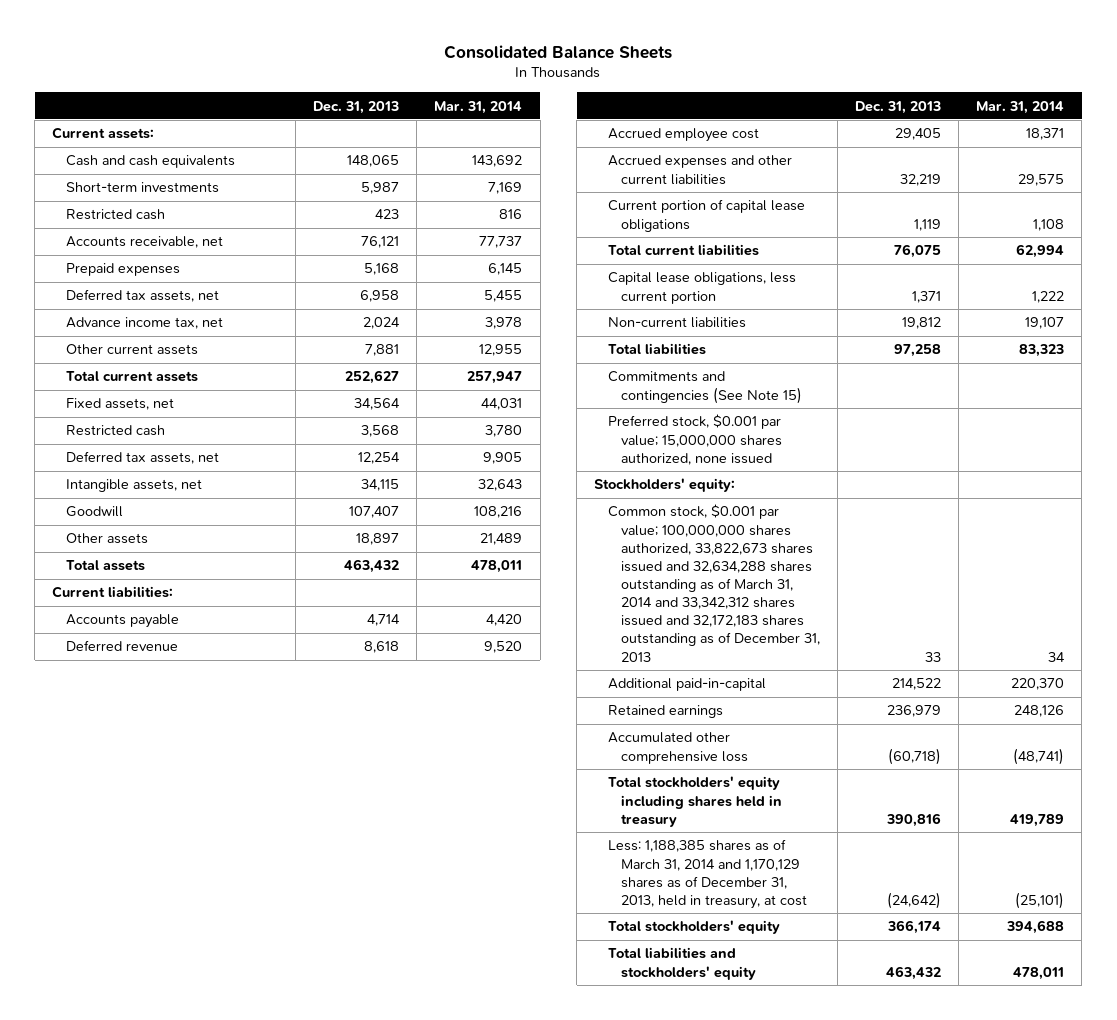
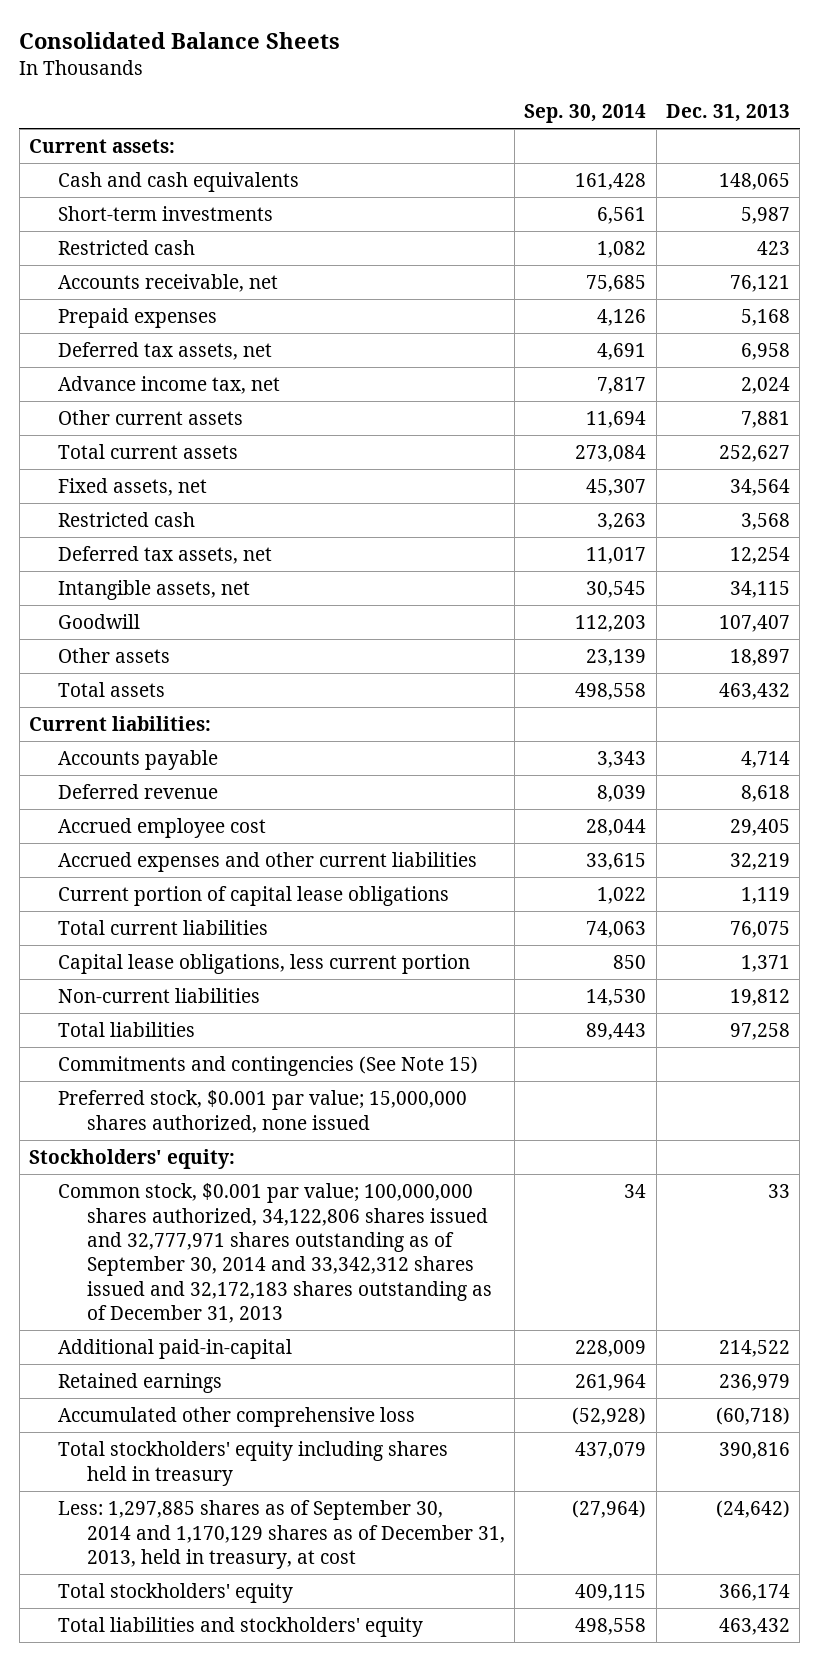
[434,100,523,114] Mar. 31, 2014 -> none
none -> [524,104,647,124] Sep. 30, 2014
[607,504,821,662] Common stock, $0.001 par value; 100,000,000 shares authorized, 33,822,673 shares issued and 32,634,288 shares outstanding as of March 31, 2014 and 33,342,312 shares issued and 32,172,183 shares outstanding as of December 31, 2013 -> [57,1183,492,1324] Common stock, $0.001 par value; 100,000,000 shares authorized, 34,122,806 shares issued and 32,777,971 shares outstanding as of September 30, 2014 and 33,342,312 shares issued and 32,172,183 shares outstanding as of December 31, 2013
[607,839,808,909] Less: 1,188,385 shares as of March 31, 2014 and 1,170,129 shares as of December 31, 2013, held in treasury, at cost -> [57,1500,505,1569] Less: 1,297,885 shares as of September 30, 2014 and 1,170,129 shares as of December 31, 2013, held in treasury, at cost

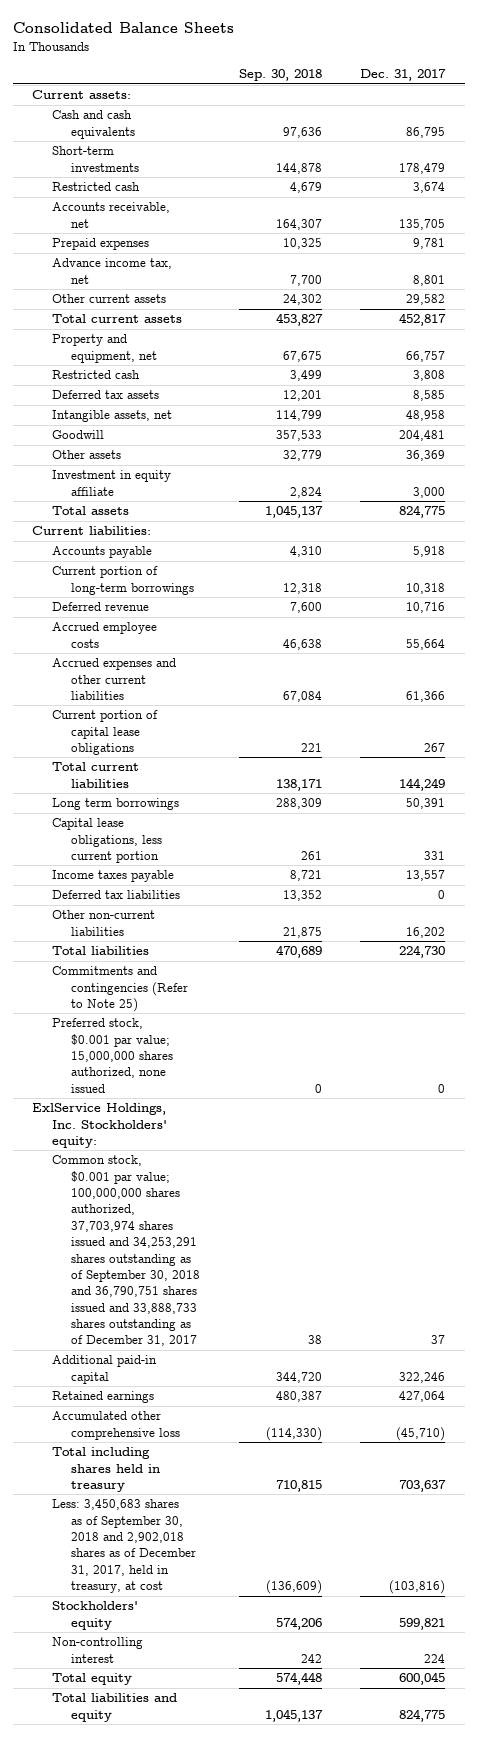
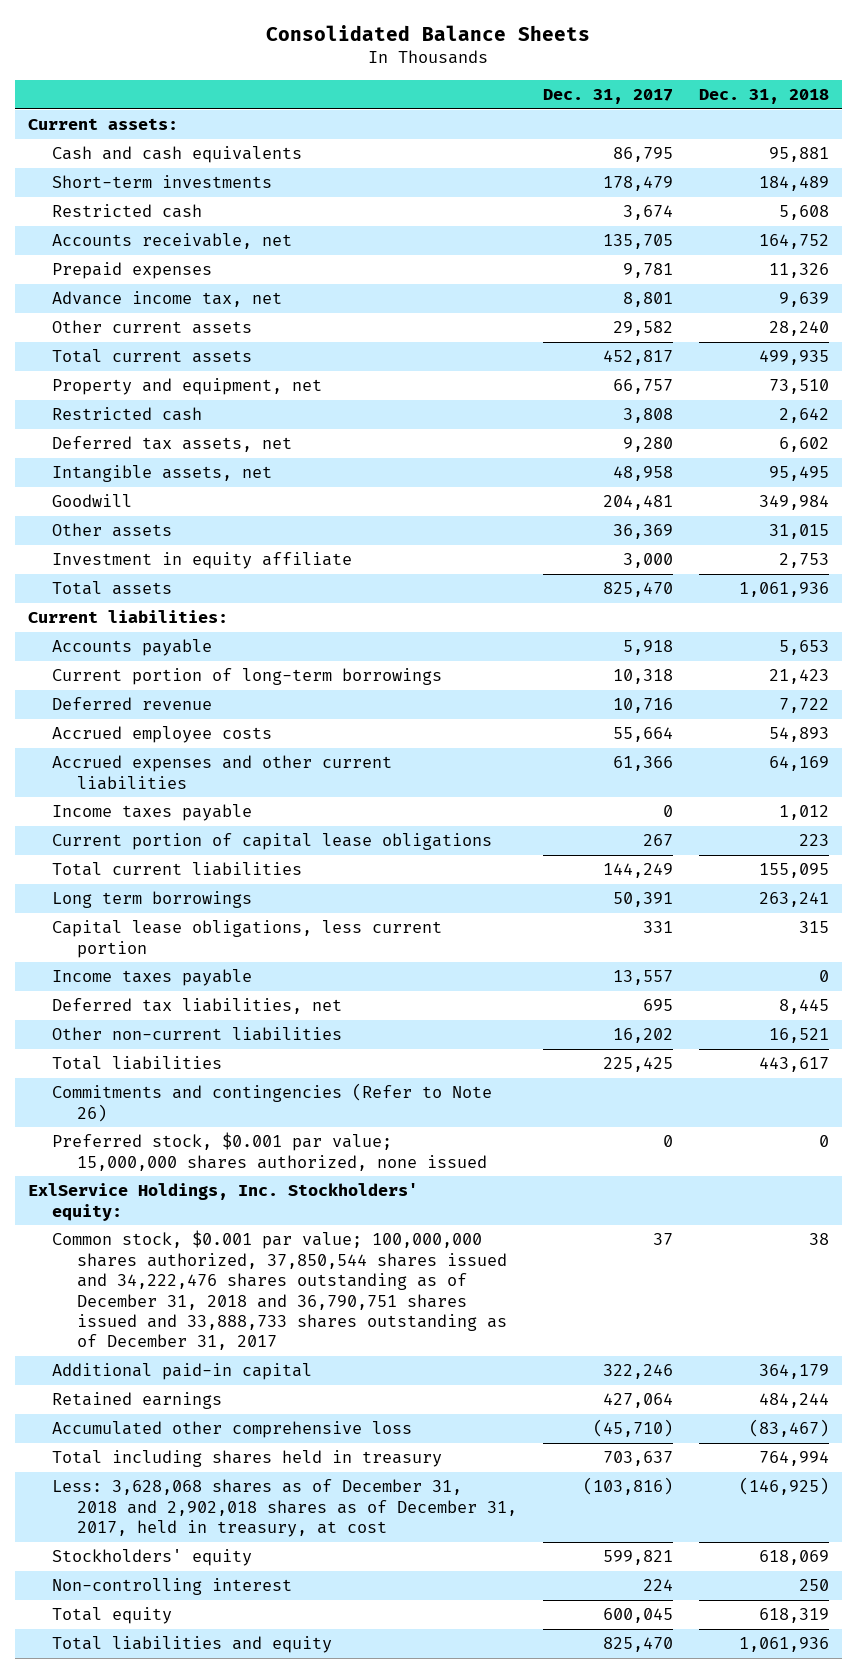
[238,69,322,82] Sep. 30, 2018 -> none
none -> [698,89,829,105] Dec. 31, 2018
[51,390,159,400] Deferred tax assets -> [52,436,293,453] Deferred tax assets, net
[413,390,446,402] 8,585 -> [622,437,673,453] 9,280
[399,505,446,519] 824,775 -> [602,582,673,598] 825,470
none -> [52,804,253,822] Income taxes payable
[51,890,180,900] Deferred tax liabilities -> [52,998,343,1015] Deferred tax liabilities, net
[438,890,446,900] 0 -> [642,999,673,1012] 695
[399,945,446,959] 224,730 -> [602,1057,673,1073] 225,425
[51,966,188,1013] Commitments and contingencies (Refer to Note 25) -> [52,1083,493,1122] Commitments and contingencies (Refer to Note 26)
[51,1155,200,1347] Common stock, $0.001 par value; 100,000,000 shares authorized, 37,703,974 shares issued and 34,253,291 shares outstanding as of September 30, 2018 and 36,790,751 shares issued and 33,888,733 shares outstanding as of December 31, 2017 -> [52,1230,507,1351] Common stock, $0.001 par value; 100,000,000 shares authorized, 37,850,544 shares issued and 34,222,476 shares outstanding as of December 31, 2018 and 36,790,751 shares issued and 33,888,733 shares outstanding as of December 31, 2017
[51,1499,196,1594] Less: 3,450,683 shares as of September 30, 2018 and 2,902,018 shares as of December 31, 2017, held in treasury, at cost -> [52,1479,517,1538] Less: 3,628,068 shares as of December 31, 2018 and 2,902,018 shares as of December 31, 2017, held in treasury, at cost
[399,1708,446,1722] 824,775 -> [602,1637,673,1653] 825,470

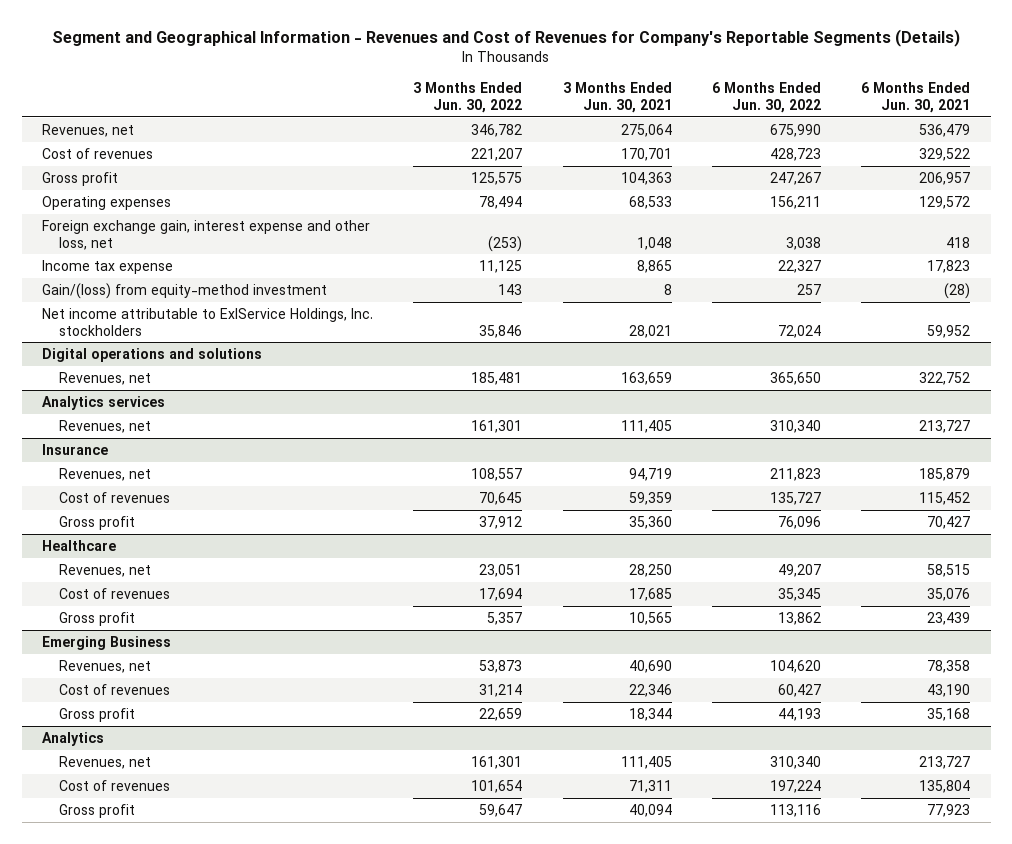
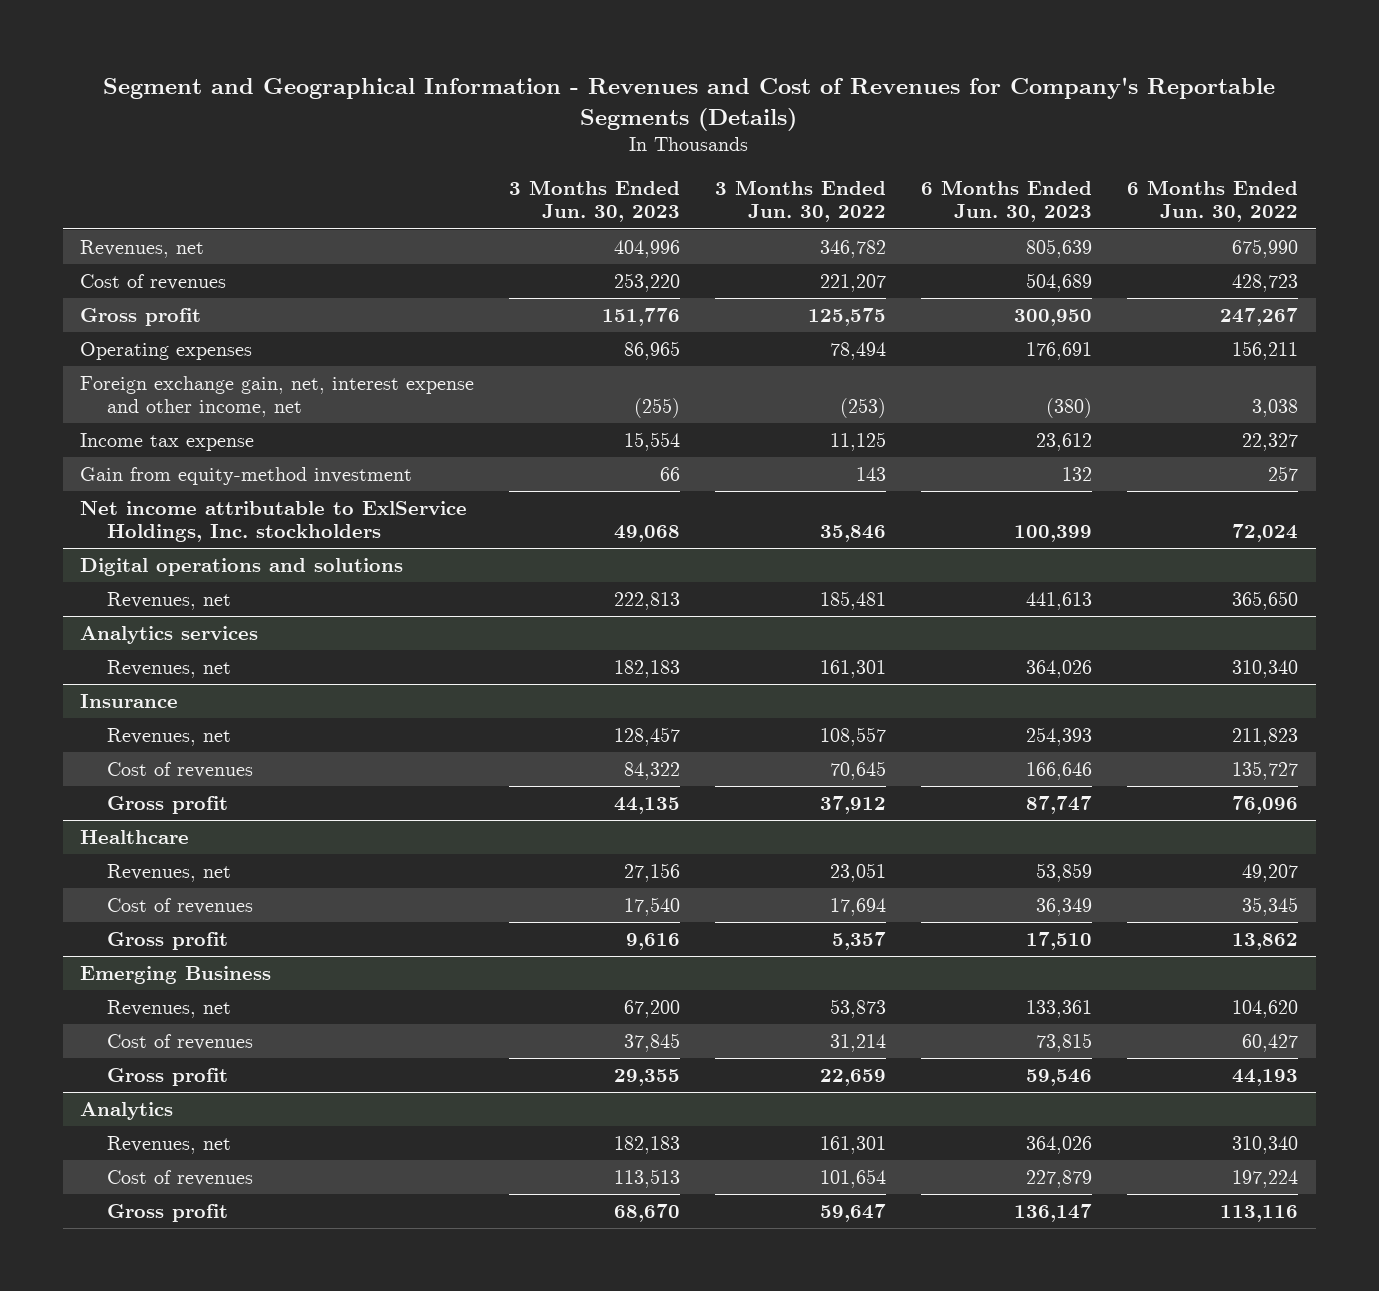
[562,81,672,113] 3 Months Ended Jun. 30, 2021 -> none
[861,81,971,113] 6 Months Ended Jun. 30, 2021 -> none
none -> [509,180,681,223] 3 Months Ended Jun. 30, 2023
none -> [921,180,1093,223] 6 Months Ended Jun. 30, 2023
[41,219,370,250] Foreign exchange gain, interest expense and other loss, net -> [80,376,475,418] Foreign exchange gain, net, interest expense and other income, net
[41,282,327,299] Gain/(loss) from equity-method investment -> [80,467,413,486] Gain from equity-method investment

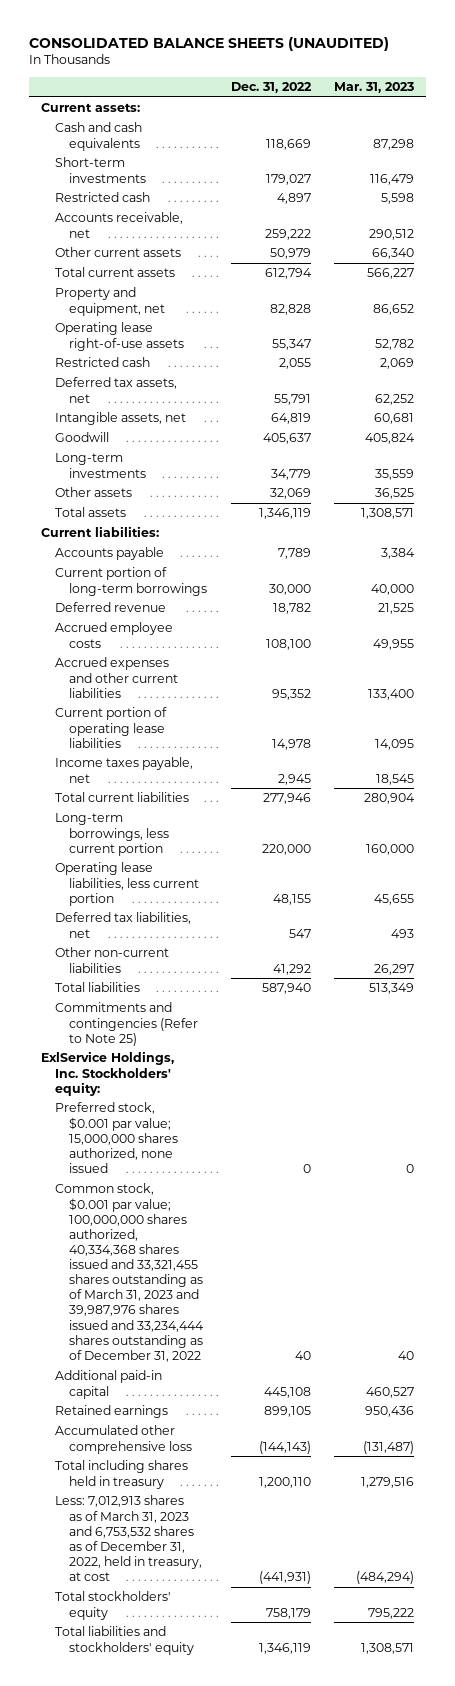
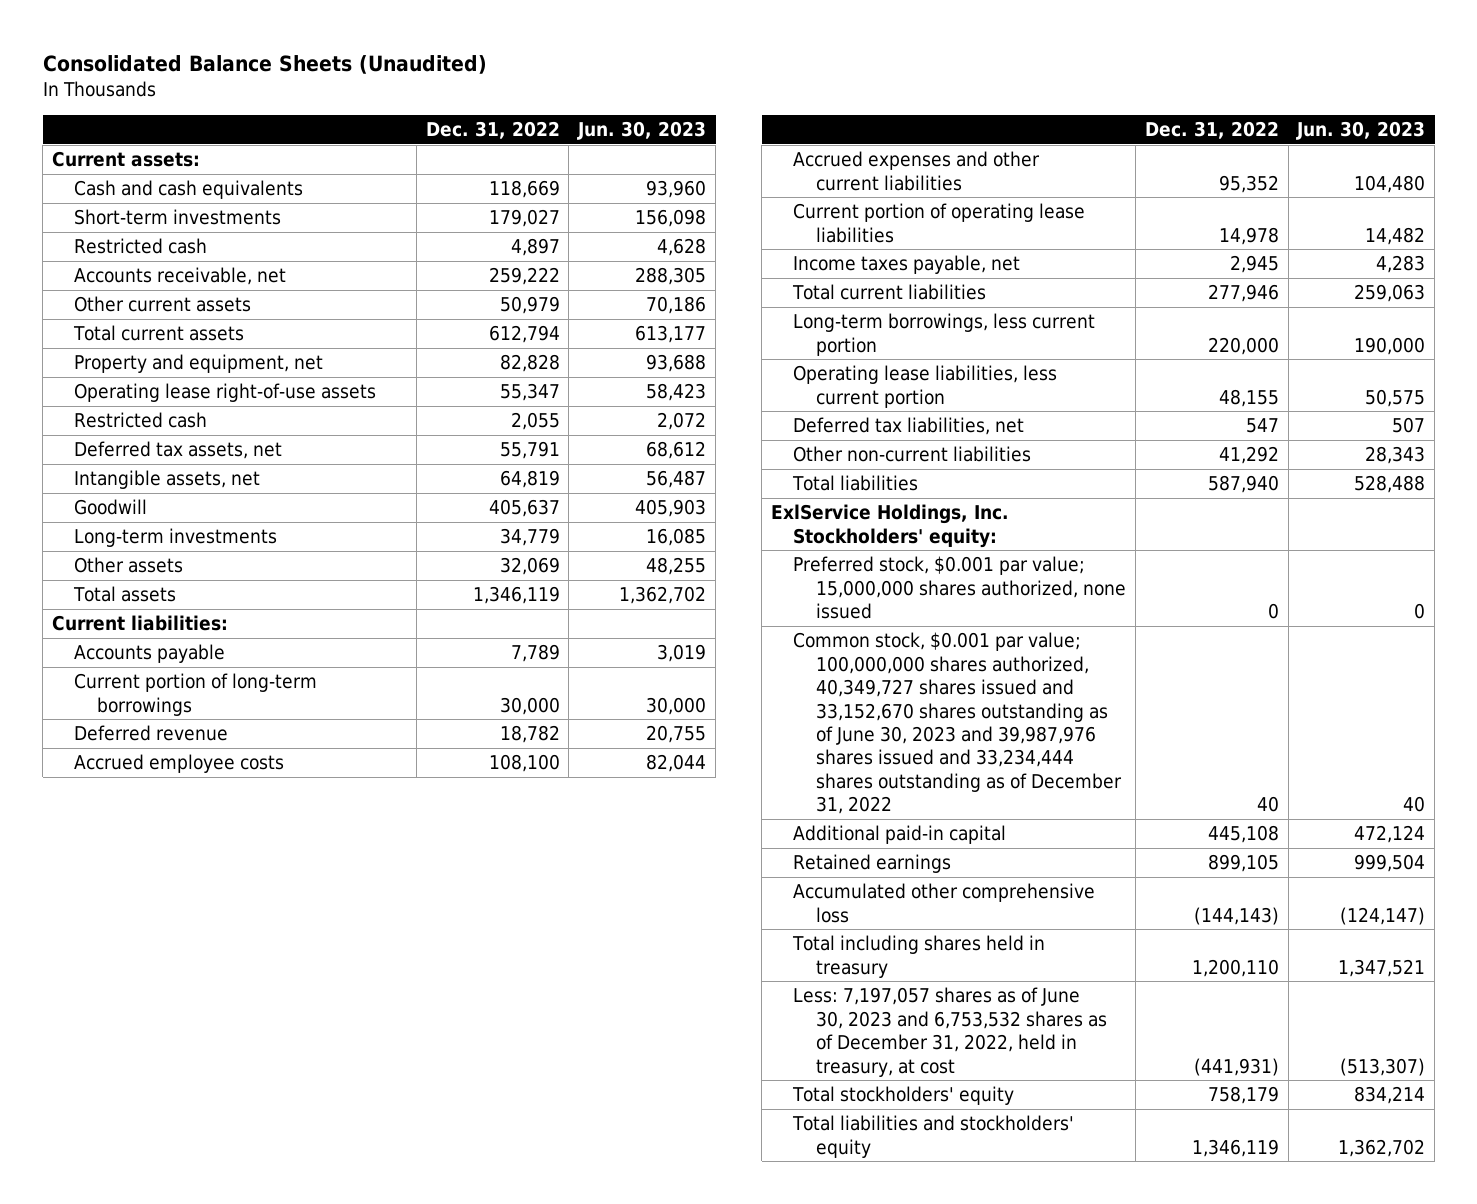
[28,36,389,51] CONSOLIDATED BALANCE SHEETS (UNAUDITED) -> [42,55,487,75] Consolidated Balance Sheets (Unaudited)
[334,82,415,94] Mar. 31, 2023 -> none
none -> [577,120,707,140] Jun. 30, 2023
[54,1002,198,1046] Commitments and contingencies (Refer to Note 25) -> none
[54,1183,204,1362] Common stock, $0.001 par value; 100,000,000 shares authorized, 40,334,368 shares issued and 33,321,455 shares outstanding as of March 31, 2023 and 39,987,976 shares issued and 33,234,444 shares outstanding as of December 31, 2022 -> [793,632,1122,815] Common stock, $0.001 par value; 100,000,000 shares authorized, 40,349,727 shares issued and 33,152,670 shares outstanding as of June 30, 2023 and 39,987,976 shares issued and 33,234,444 shares outstanding as of December 31, 2022
[54,1495,202,1582] Less: 7,012,913 shares as of March 31, 2023 and 6,753,532 shares as of December 31, 2022, held in treasury, at cost -> [793,987,1107,1077] Less: 7,197,057 shares as of June 30, 2023 and 6,753,532 shares as of December 31, 2022, held in treasury, at cost

